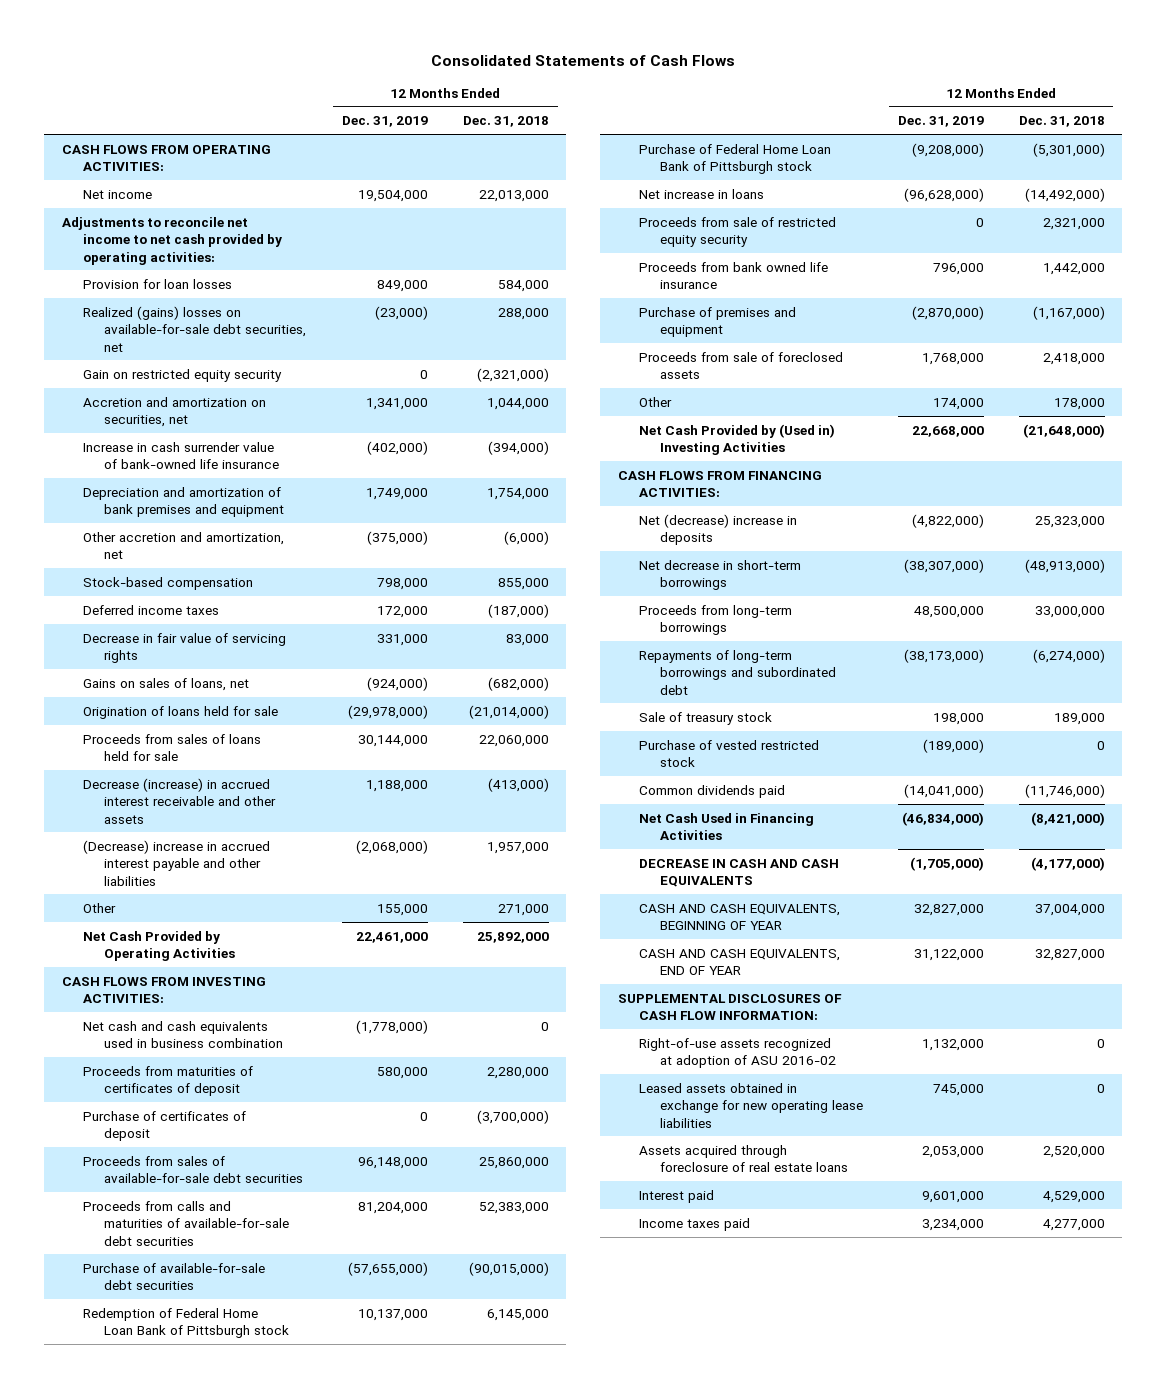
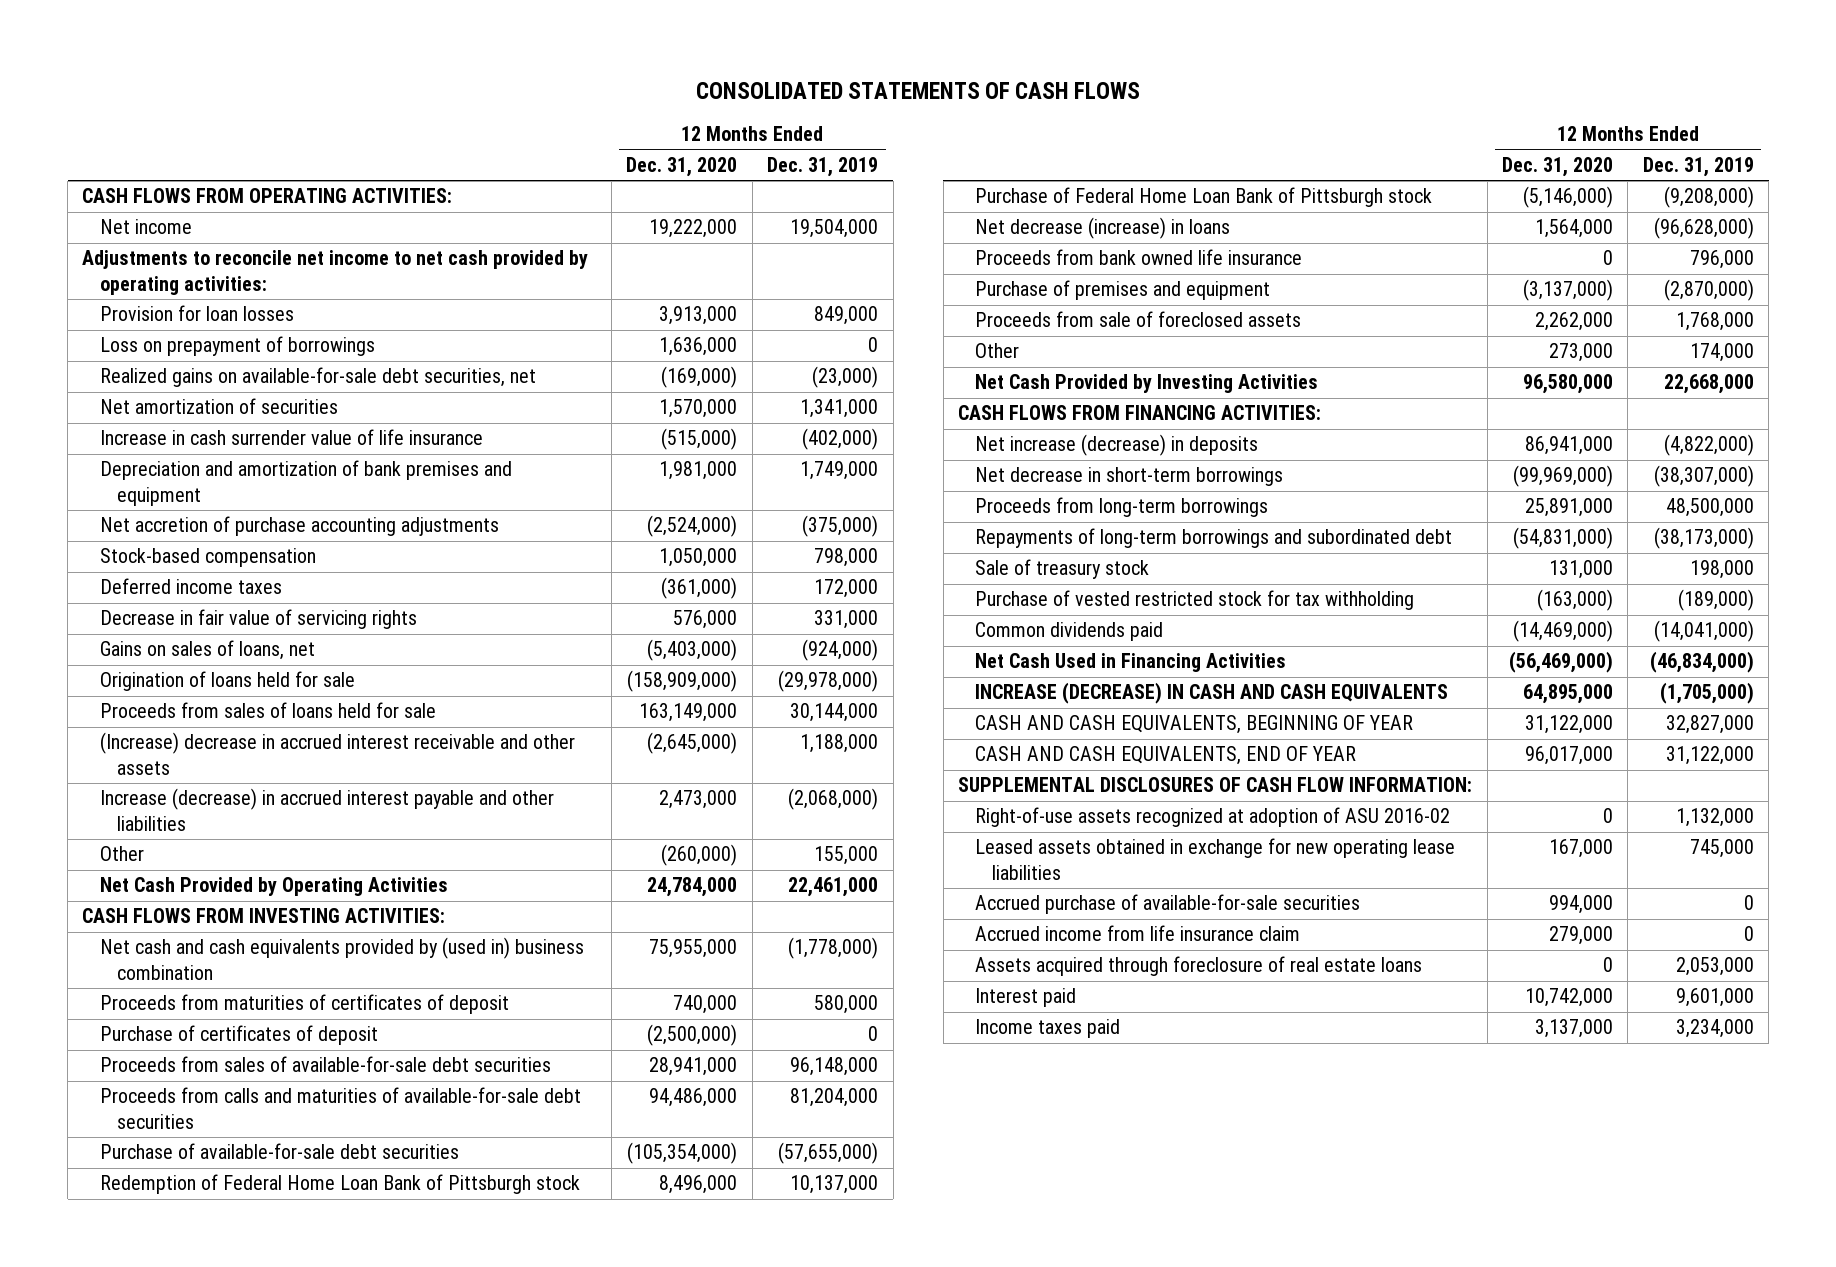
[431,54,736,66] Consolidated Statements of Cash Flows -> [696,81,1141,99] CONSOLIDATED STATEMENTS OF CASH FLOWS
[462,116,549,128] Dec. 31, 2018 -> none
none -> [626,157,738,178] Dec. 31, 2020
[82,368,282,382] Gain on restricted equity security -> none
none -> [99,336,375,357] Loss on prepayment of borrowings
[82,305,307,352] Realized (gains) losses on available-for-sale debt securities, net -> [99,367,536,388] Realized gains on available-for-sale debt securities, net
[82,396,266,428] Accretion and amortization on securities, net -> [99,398,338,415] Net amortization of securities
[82,441,280,470] Increase in cash surrender value of bank-owned life insurance -> [99,429,483,446] Increase in cash surrender value of life insurance
[82,531,284,560] Other accretion and amortization, net -> [99,516,499,537] Net accretion of purchase accounting adjustments
[82,777,277,824] Decrease (increase) in accrued interest receivable and other assets -> [99,732,575,776] (Increase) decrease in accrued interest receivable and other assets
[82,839,270,886] (Decrease) increase in accrued interest payable and other liabilities -> [99,788,554,832] Increase (decrease) in accrued interest payable and other liabilities
[82,1020,284,1049] Net cash and cash equivalents used in business combination -> [99,937,584,981] Net cash and cash equivalents provided by (used in) business combination
[638,216,836,248] Proceeds from sale of restricted equity security -> none
[638,188,764,199] Net increase in loans -> [975,217,1231,240] Net decrease (increase) in loans
[638,423,835,456] Net Cash Provided by (Used in) Investing Activities -> [975,374,1319,394] Net Cash Provided by Investing Activities
[638,513,797,546] Net (decrease) increase in deposits -> [975,434,1259,457] Net increase (decrease) in deposits
[638,739,819,768] Purchase of vested restricted stock -> [975,590,1415,611] Purchase of vested restricted stock for tax withholding
[638,858,839,888] DECREASE IN CASH AND CASH EQUIVALENTS -> [975,682,1449,705] INCREASE (DECREASE) IN CASH AND CASH EQUIVALENTS
none -> [975,894,1361,915] Accrued purchase of available-for-sale securities
none -> [975,925,1301,942] Accrued income from life insurance claim

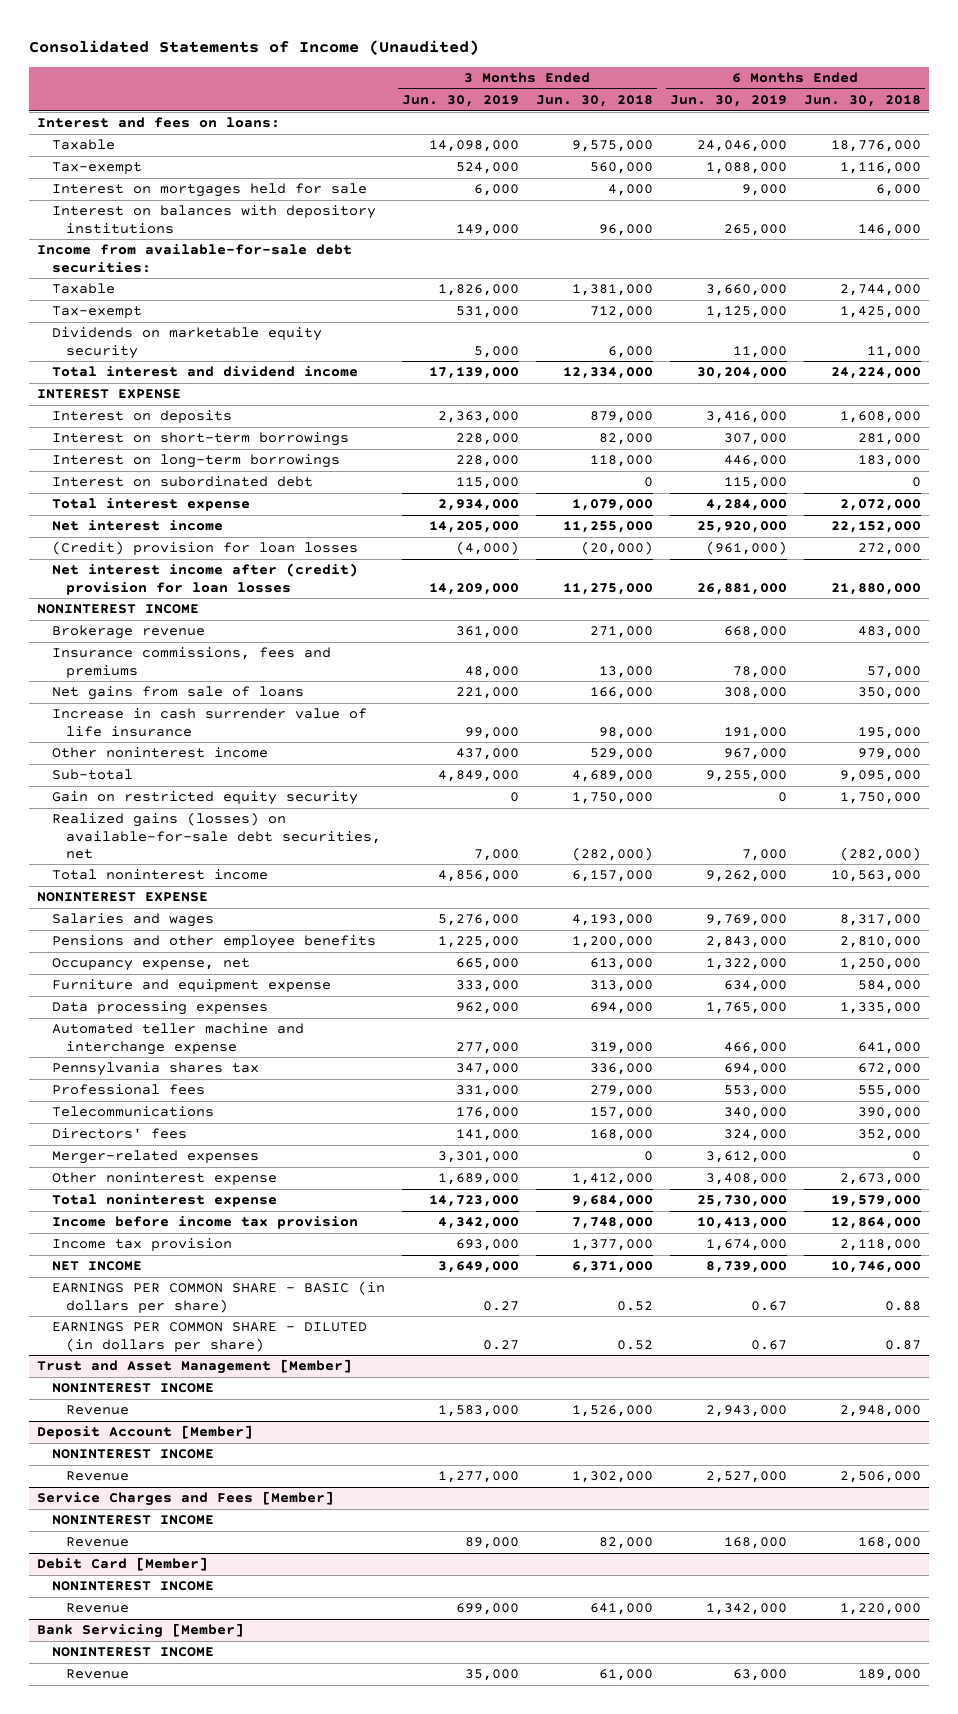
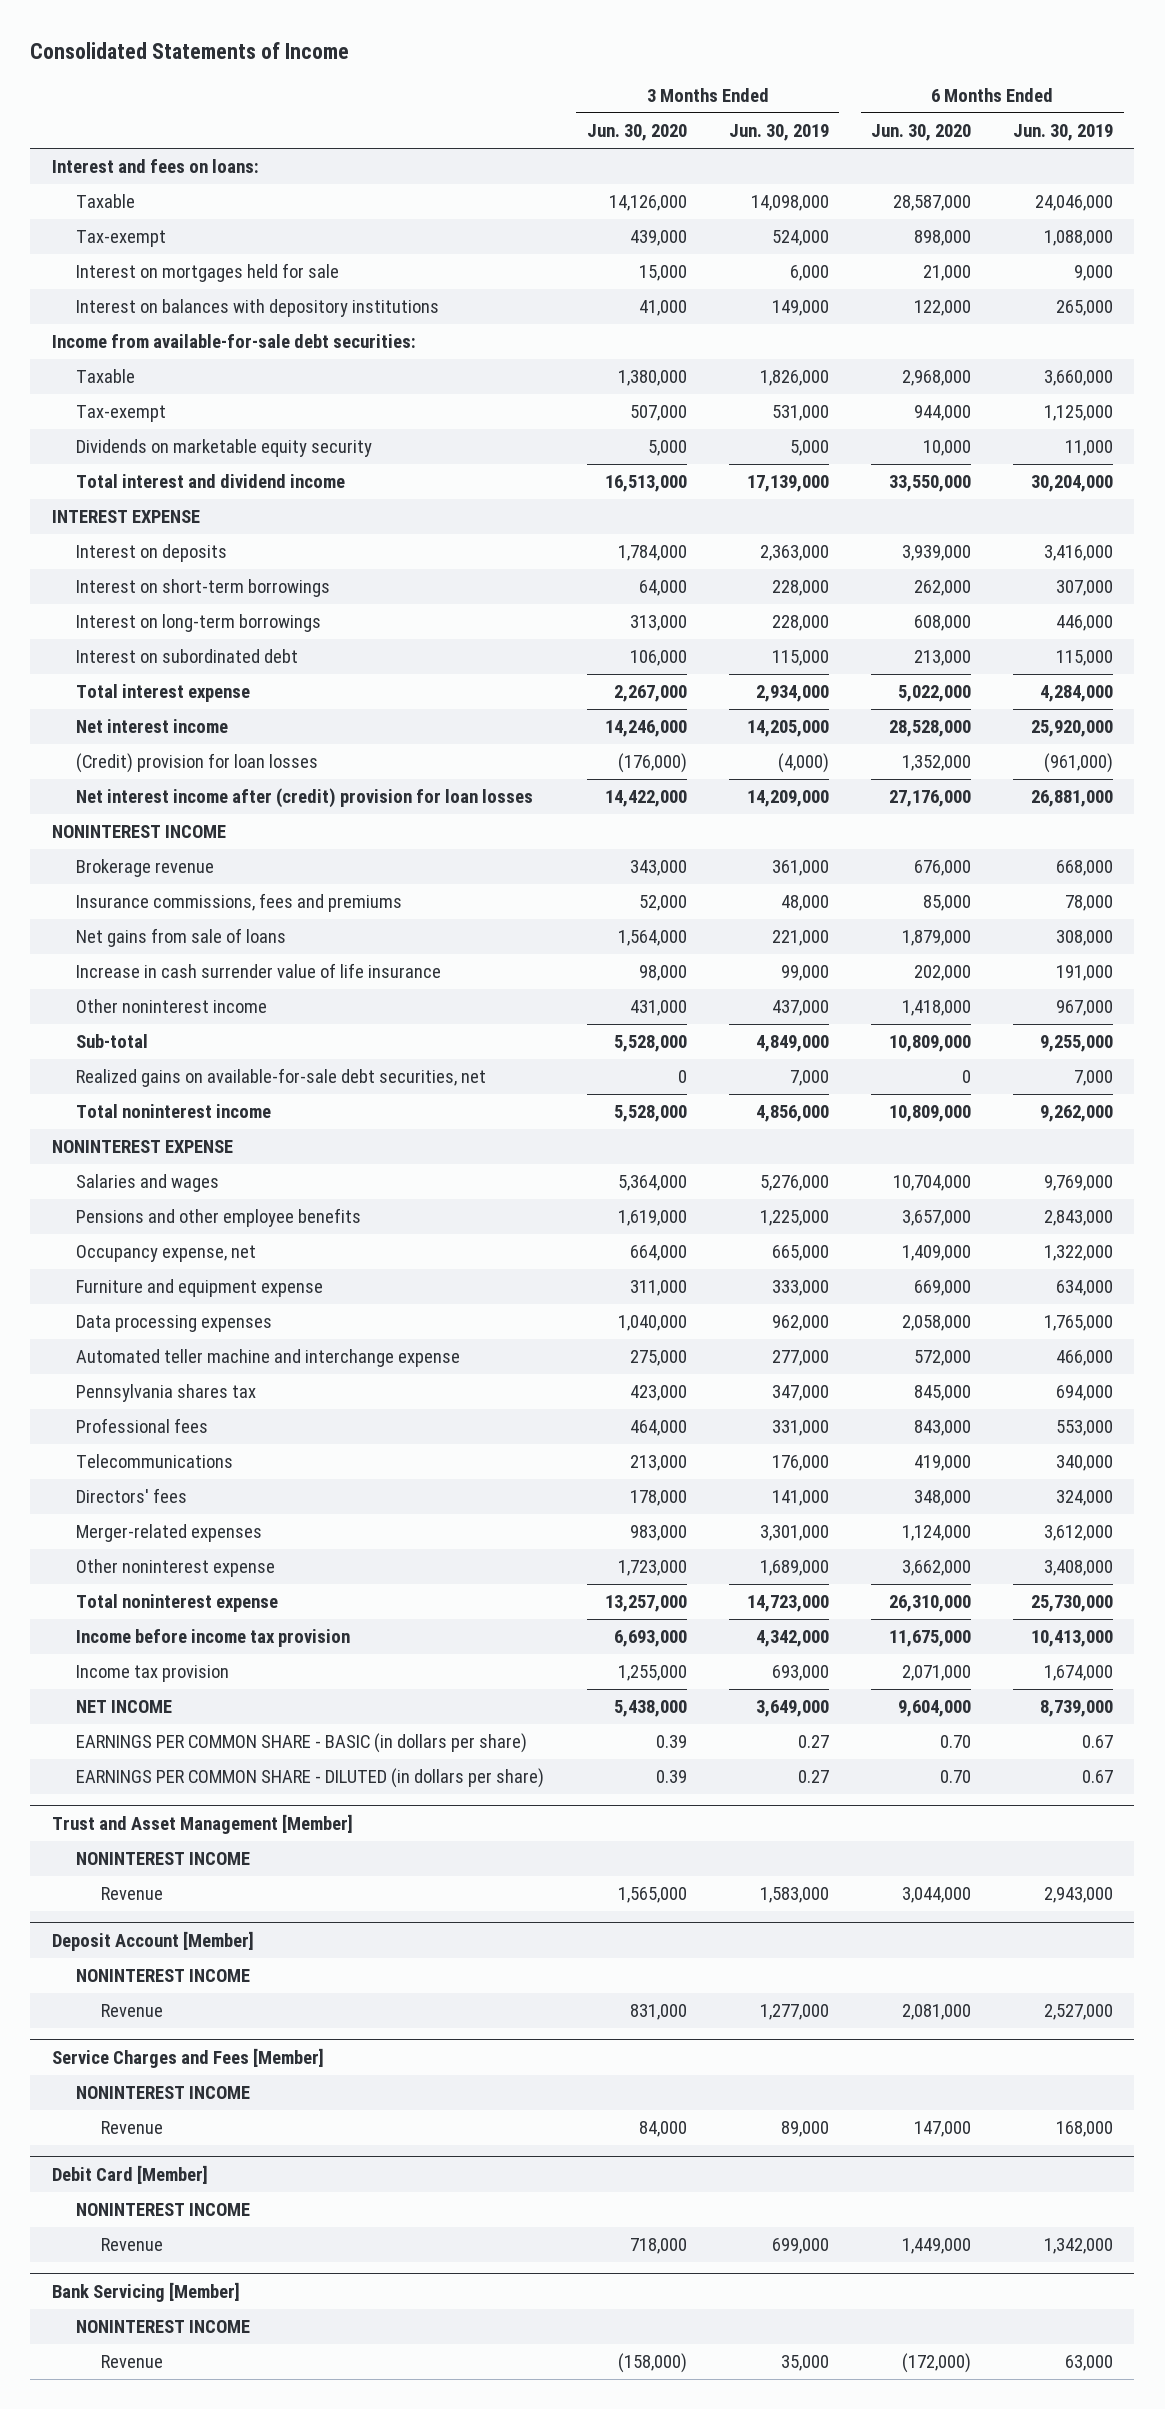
[28,40,479,56] Consolidated Statements of Income (Unaudited) -> [30,42,350,60] Consolidated Statements of Income
[535,95,653,108] Jun. 30, 2018 -> none
[803,95,921,108] Jun. 30, 2018 -> none
none -> [586,124,687,142] Jun. 30, 2020
none -> [871,124,972,142] Jun. 30, 2020
[51,791,358,806] Gain on restricted equity security -> none
[51,812,382,859] Realized gains (losses) on available-for-sale debt securities, net -> [76,1068,487,1088] Realized gains on available-for-sale debt securities, net

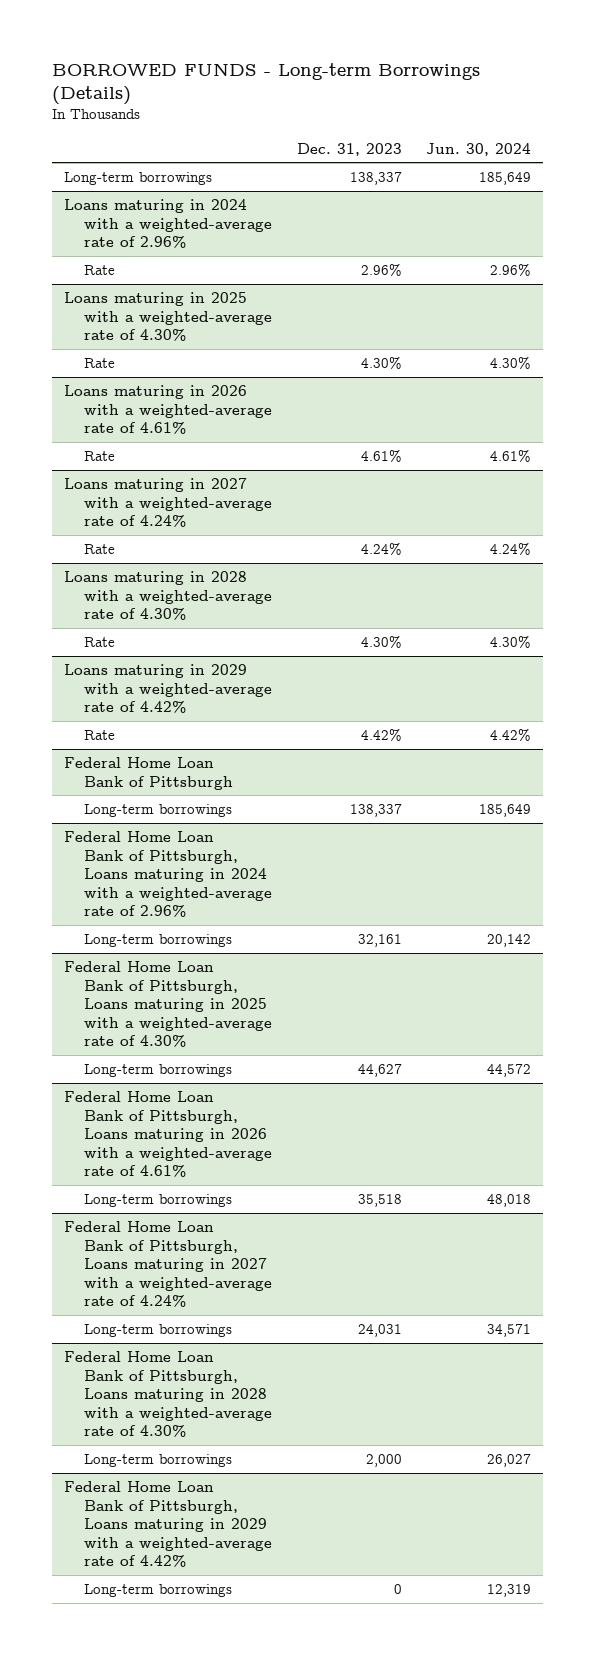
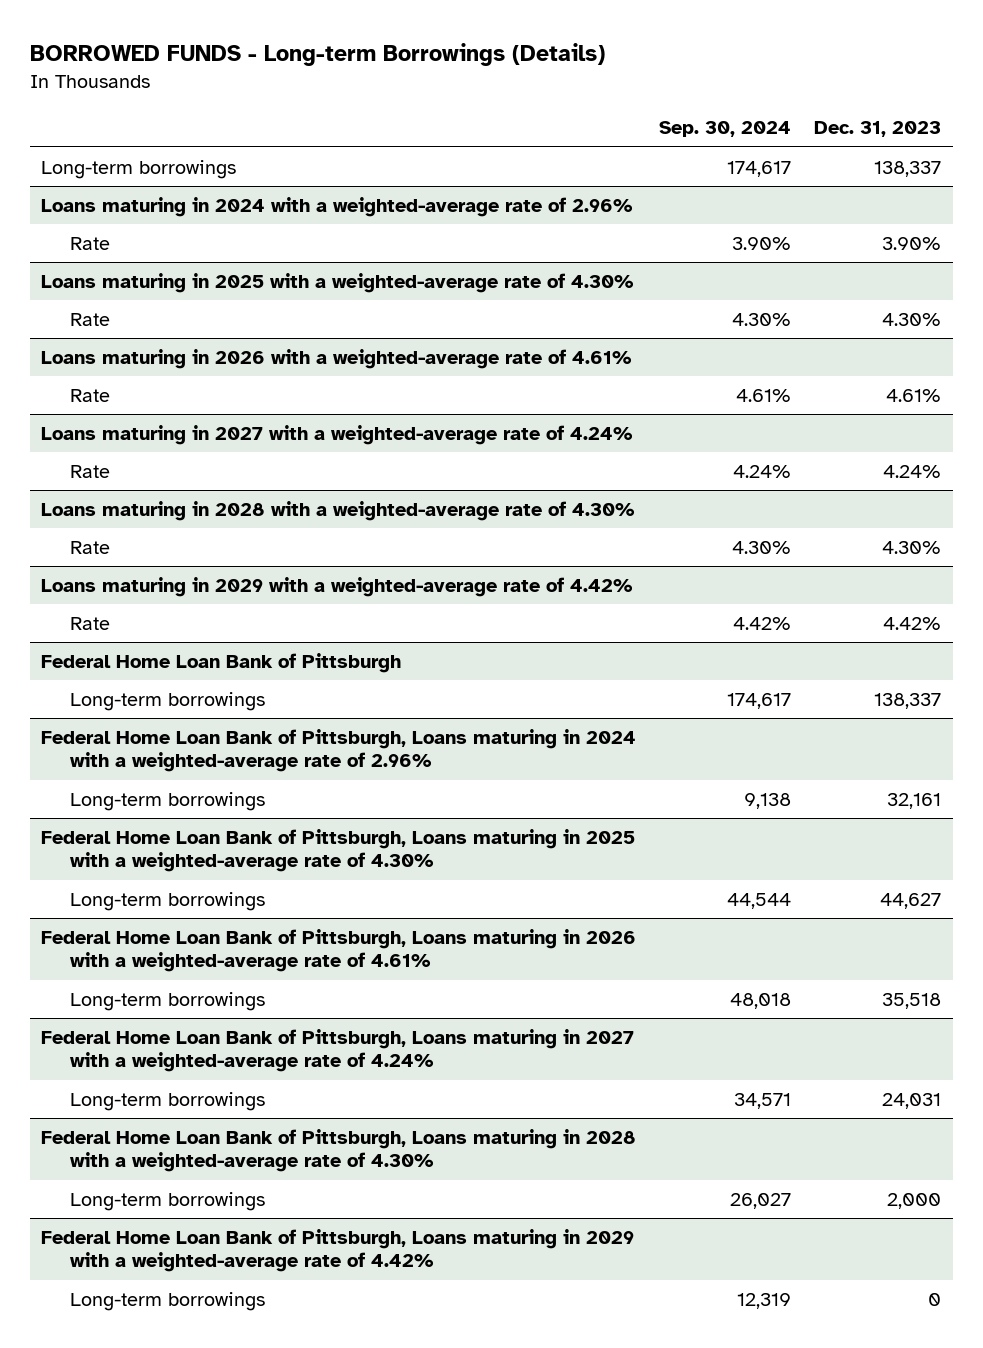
[426,142,532,156] Jun. 30, 2024 -> none
none -> [659,121,792,138] Sep. 30, 2024
[360,262,402,276] 2.96% -> [882,237,942,251] 3.90%

